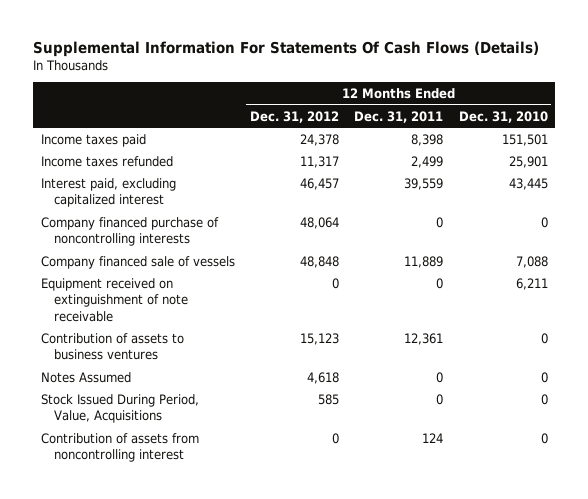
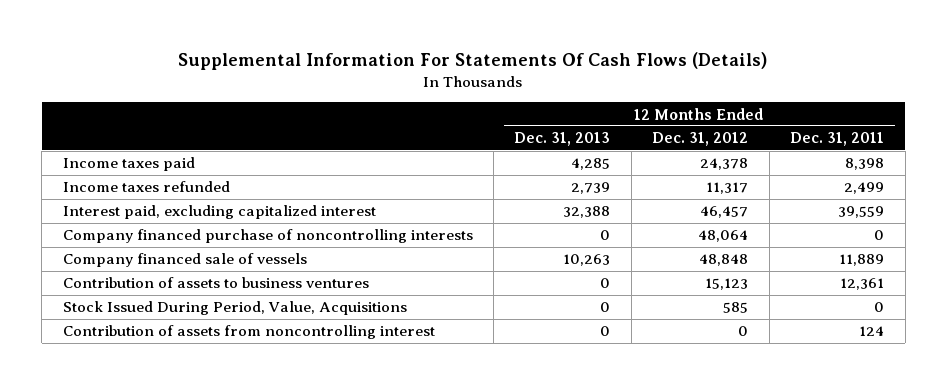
[458,110,548,123] Dec. 31, 2010 -> none
none -> [514,132,611,147] Dec. 31, 2013
[40,277,189,322] Equipment received on extinguishment of note receivable -> none
[40,371,131,383] Notes Assumed -> none

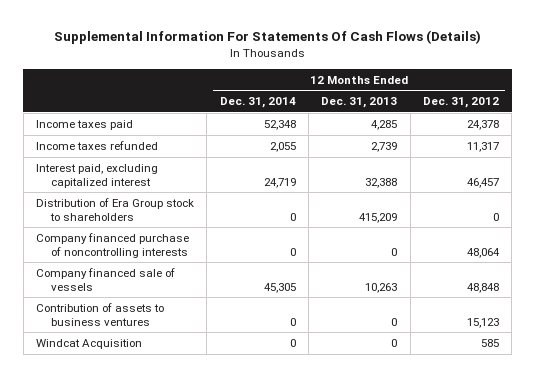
[790,132,885,147] Dec. 31, 2011 -> none
none -> [219,97,296,109] Dec. 31, 2014
none -> [36,197,195,221] Distribution of Era Group stock to shareholders
[62,325,435,340] Contribution of assets from noncontrolling interest -> none
[62,301,407,316] Stock Issued During Period, Value, Acquisitions -> [36,338,143,349] Windcat Acquisition

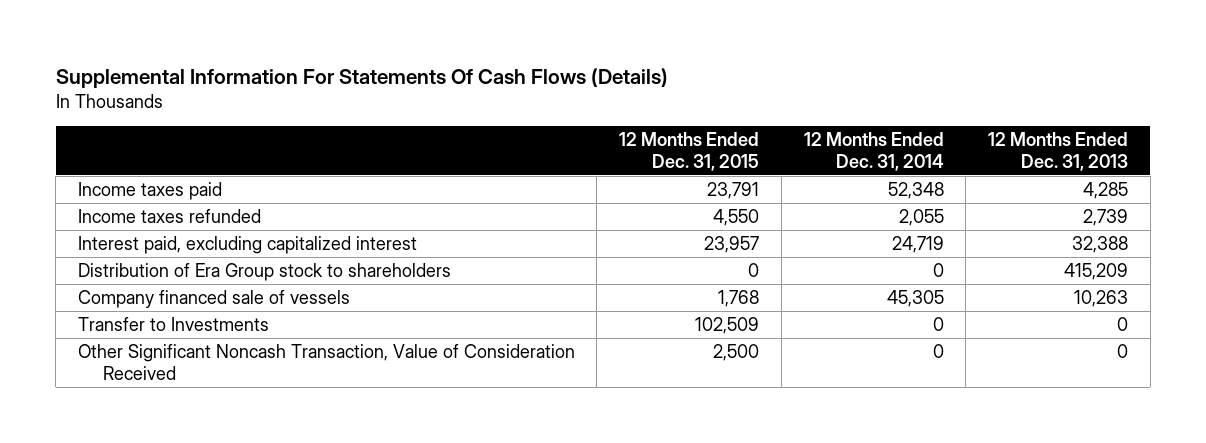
[422,97,499,109] Dec. 31, 2012 -> none
none -> [619,131,760,171] 12 Months Ended Dec. 31, 2015
[36,232,190,258] Company financed purchase of noncontrolling interests -> none
[36,302,165,326] Contribution of assets to business ventures -> none
[36,338,143,349] Windcat Acquisition -> none
none -> [77,317,269,332] Transfer to Investments
none -> [77,344,575,381] Other Significant Noncash Transaction, Value of Consideration Received

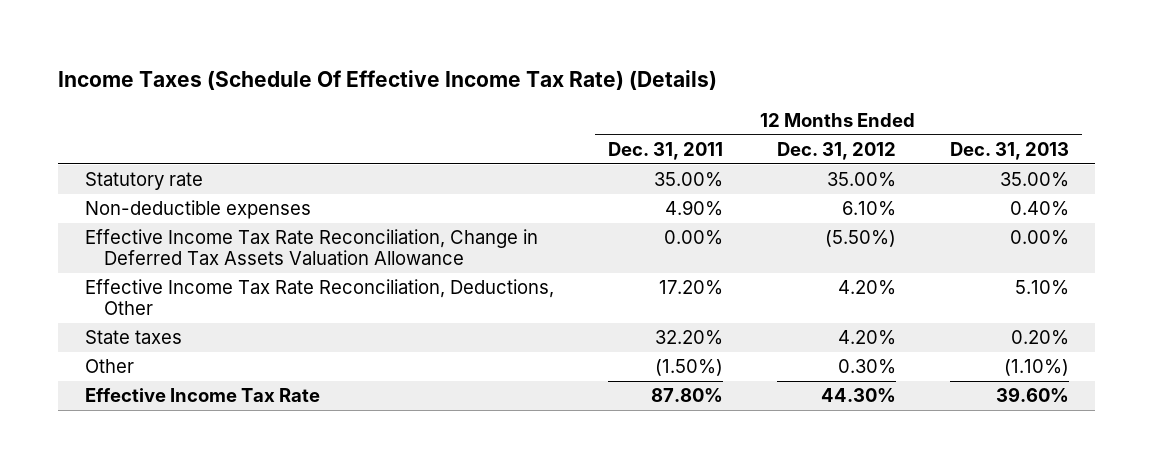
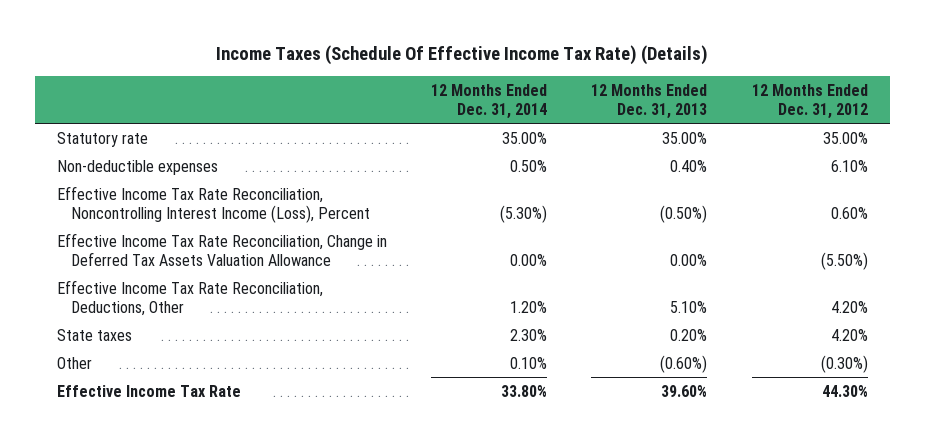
[608,141,724,160] Dec. 31, 2011 -> none
none -> [431,83,548,120] 12 Months Ended Dec. 31, 2014
none -> [57,185,370,224] Effective Income Tax Rate Reconciliation, Noncontrolling Interest Income (Loss), Percent
[837,359,896,375] 0.30% -> [820,354,868,373] (0.30%)
[1003,359,1069,377] (1.10%) -> [660,354,708,373] (0.60%)

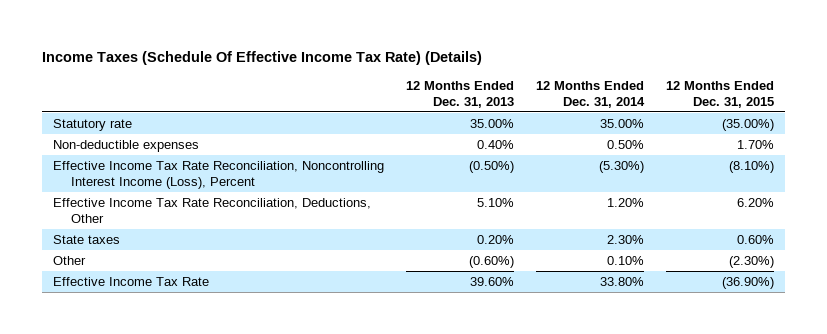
[751,83,868,120] 12 Months Ended Dec. 31, 2012 -> none
none -> [665,80,774,108] 12 Months Ended Dec. 31, 2015
[57,232,388,267] Effective Income Tax Rate Reconciliation, Change in Deferred Tax Assets Valuation Allowance -> none

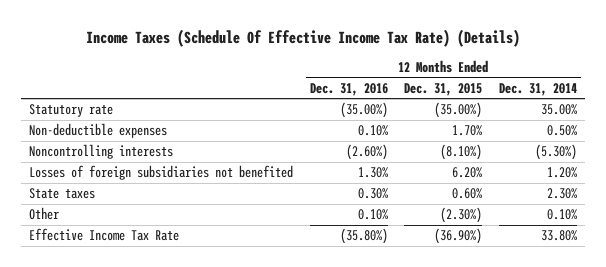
[406,80,515,108] 12 Months Ended Dec. 31, 2013 -> none
none -> [309,82,388,96] Dec. 31, 2016
[53,160,385,190] Effective Income Tax Rate Reconciliation, Noncontrolling Interest Income (Loss), Percent -> [29,144,174,160] Noncontrolling interests
[53,197,372,224] Effective Income Tax Rate Reconciliation, Deductions, Other -> [29,165,294,181] Losses of foreign subsidiaries not benefited

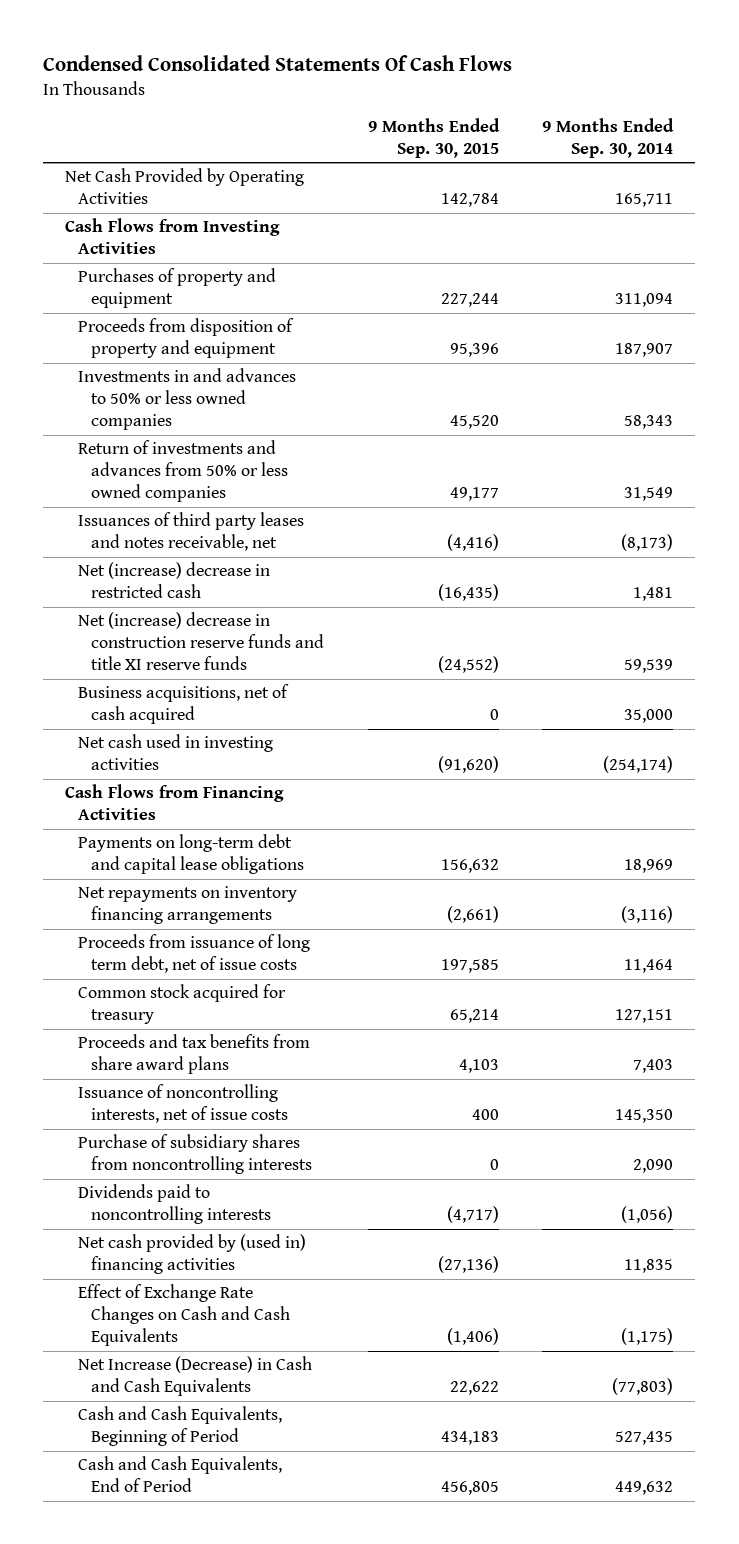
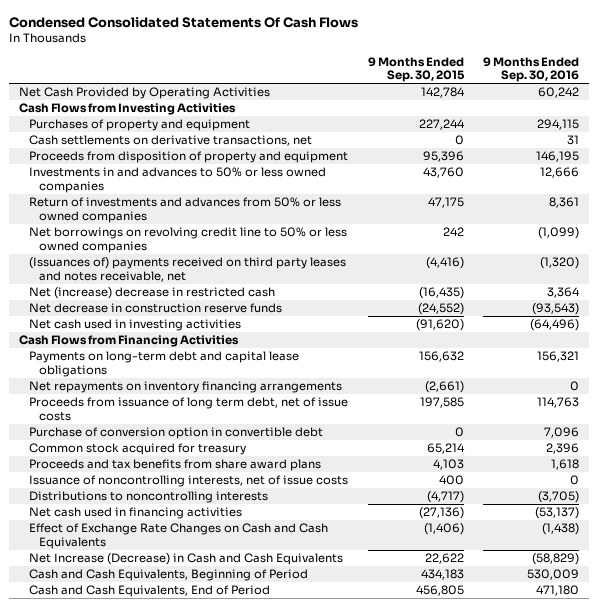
[542,118,675,158] 9 Months Ended Sep. 30, 2014 -> none
none -> [483,56,580,83] 9 Months Ended Sep. 30, 2016
none -> [29,135,313,147] Cash settlements on derivative transactions, net
[449,415,499,430] 45,520 -> [422,167,464,179] 43,760
[449,487,499,502] 49,177 -> [427,197,464,209] 47,175
none -> [29,227,348,253] Net borrowings on revolving credit line to 50% or less owned companies
[78,512,305,552] Issuances of third party leases and notes receivable, net -> [29,257,347,282] (Issuances of) payments received on third party leases and notes receivable, net
[78,684,290,725] Business acquisitions, net of cash acquired -> none
[78,612,325,671] Net (increase) decrease in construction reserve funds and title XI reserve funds -> [29,303,283,314] Net decrease in construction reserve funds
none -> [29,427,324,440] Purchase of conversion option in convertible debt
[78,1134,313,1175] Purchase of subsidiary shares from noncontrolling interests -> none
[78,1184,272,1225] Dividends paid to noncontrolling interests -> [29,491,269,504] Distributions to noncontrolling interests
[78,1234,307,1275] Net cash provided by (used in) financing activities -> [29,507,243,520] Net cash used in financing activities

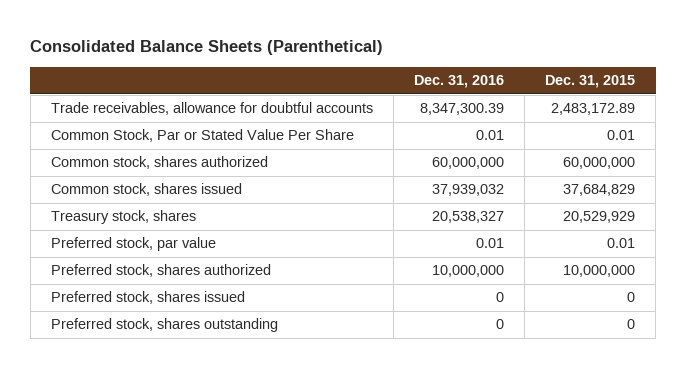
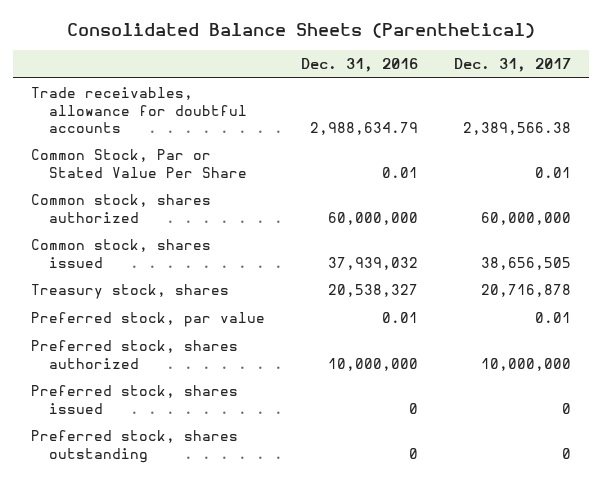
[545,75,636,89] Dec. 31, 2015 -> none
none -> [454,58,572,73] Dec. 31, 2017
[419,103,504,116] 8,347,300.39 -> [310,121,419,135] 2,988,634.79

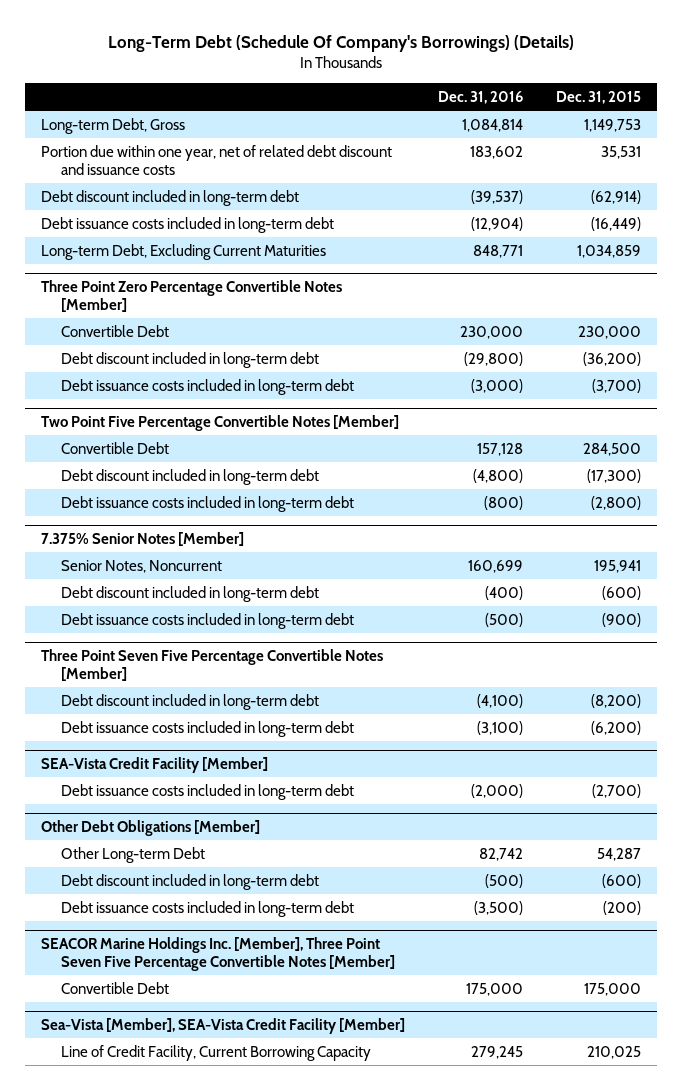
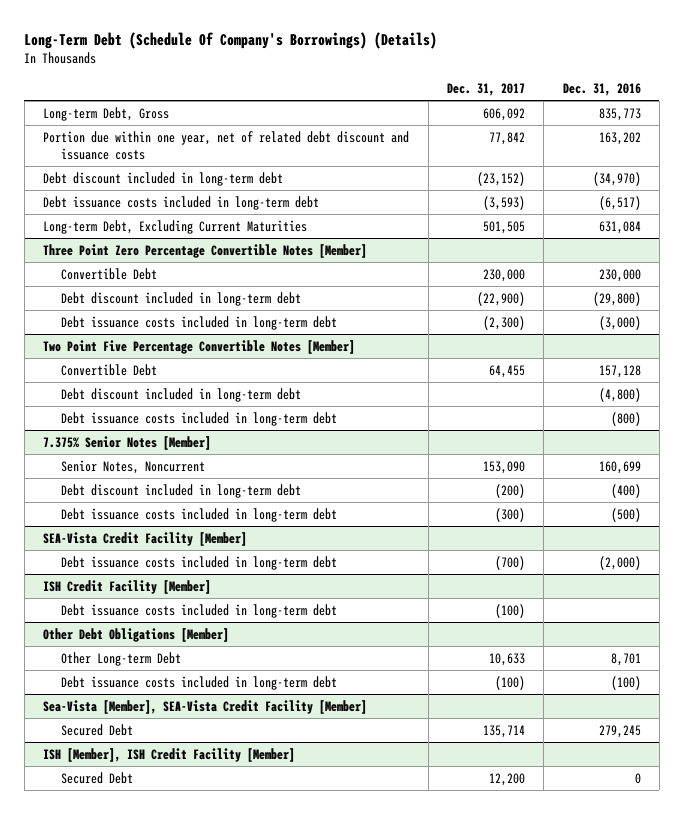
[555,90,641,104] Dec. 31, 2015 -> none
none -> [446,82,525,96] Dec. 31, 2017
[462,118,524,132] 1,084,814 -> [598,107,641,121] 835,773
[470,145,524,159] 183,602 -> [598,131,641,145] 163,202
[471,189,524,204] (39,537) -> [592,171,641,186] (34,970)
[471,216,524,231] (12,904) -> [598,195,641,210] (6,517)
[473,244,524,258] 848,771 -> [598,220,641,234] 631,084
[41,648,384,682] Three Point Seven Five Percentage Convertible Notes [Member] -> none
[61,693,320,710] Debt discount included in long-term debt -> none
[61,720,355,737] Debt issuance costs included in long-term debt -> none
none -> [43,579,212,594] ISH Credit Facility [Member]
none -> [60,603,337,618] Debt issuance costs included in long-term debt
[61,873,320,890] Debt discount included in long-term debt -> none
[41,936,396,972] SEACOR Marine Holdings Inc. [Member], Three Point Seven Five Percentage Convertible Notes [Member] -> none
[61,981,170,994] Convertible Debt -> none
[479,847,524,861] 82,742 -> [610,652,641,666] 8,701
[474,900,524,915] (3,500) -> [610,675,641,690] (100)
[61,1044,372,1061] Line of Credit Facility, Current Borrowing Capacity -> [60,723,133,736] Secured Debt
none -> [43,747,296,762] ISH [Member], ISH Credit Facility [Member]
none -> [60,771,133,784] Secured Debt

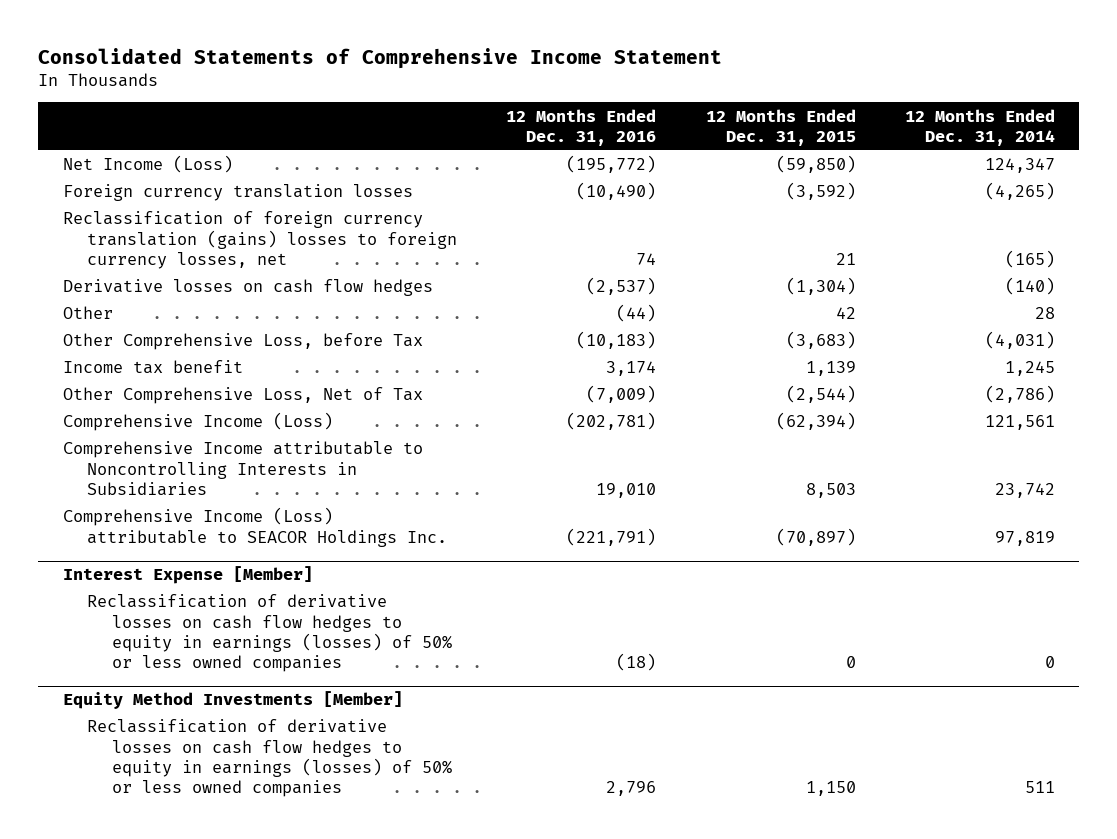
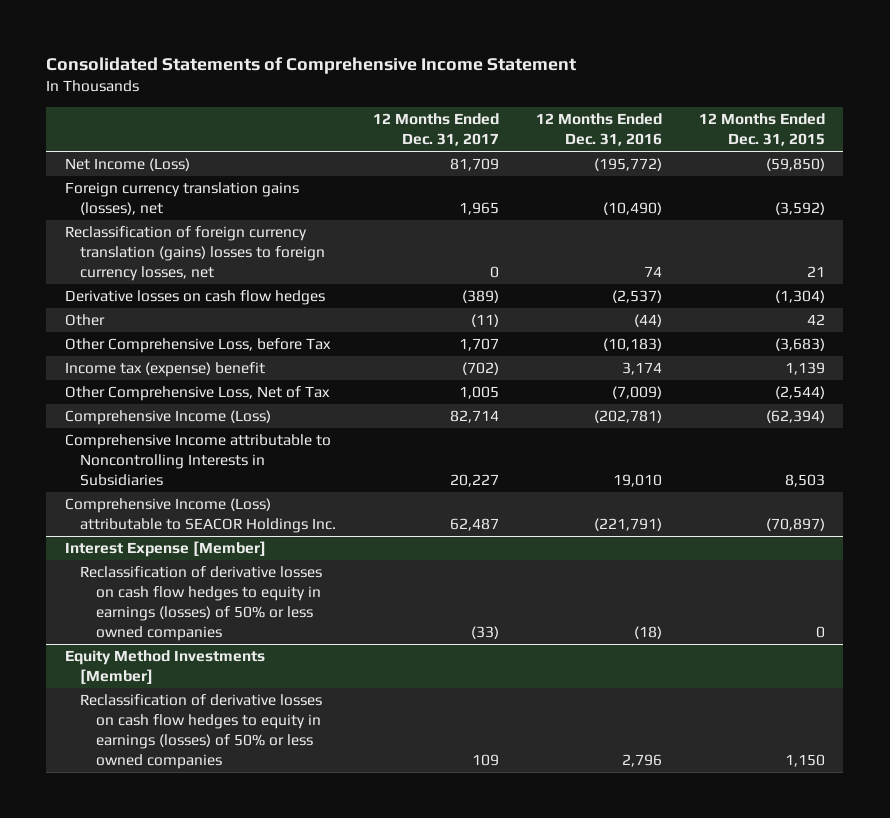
[904,108,1055,146] 12 Months Ended Dec. 31, 2014 -> none
none -> [373,112,500,146] 12 Months Ended Dec. 31, 2017
[62,184,413,202] Foreign currency translation losses -> [64,182,299,216] Foreign currency translation gains (losses), net
[62,360,243,375] Income tax benefit -> [64,362,265,378] Income tax (expense) benefit

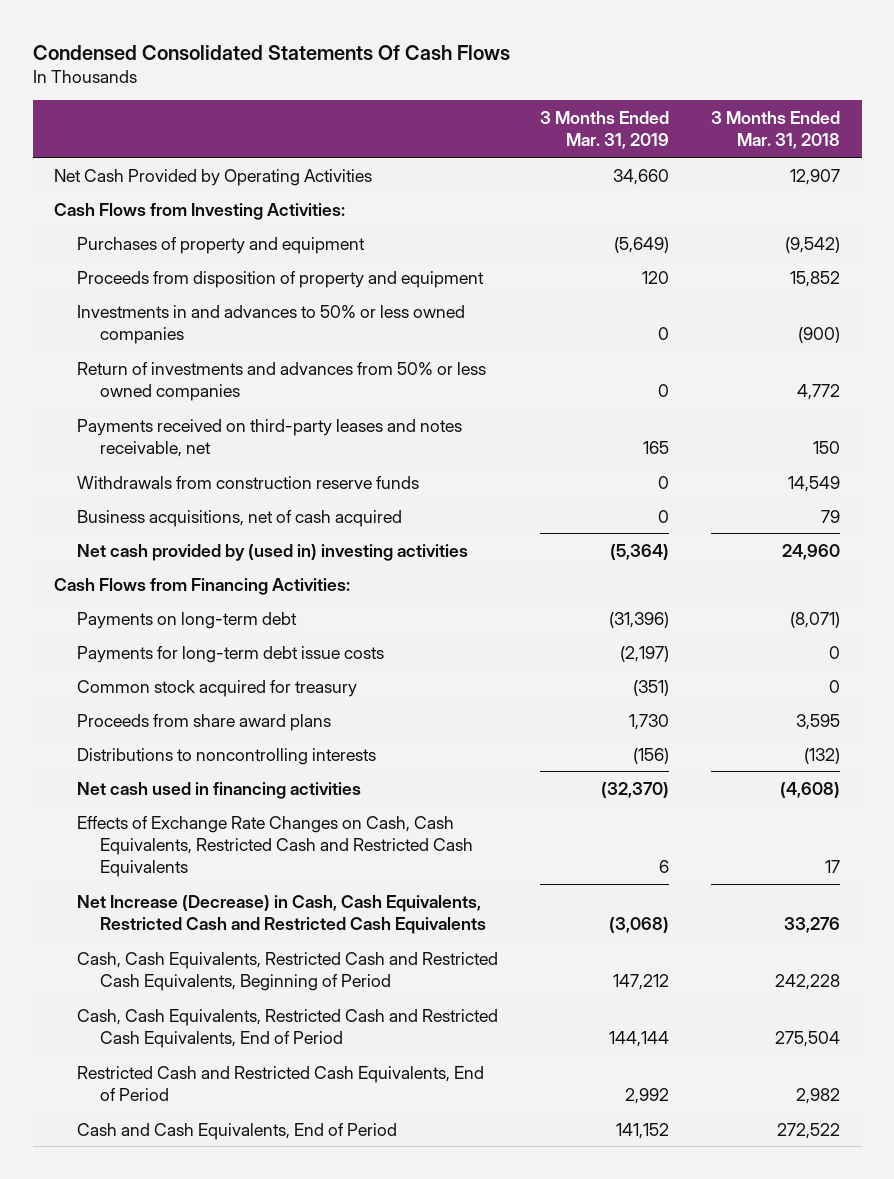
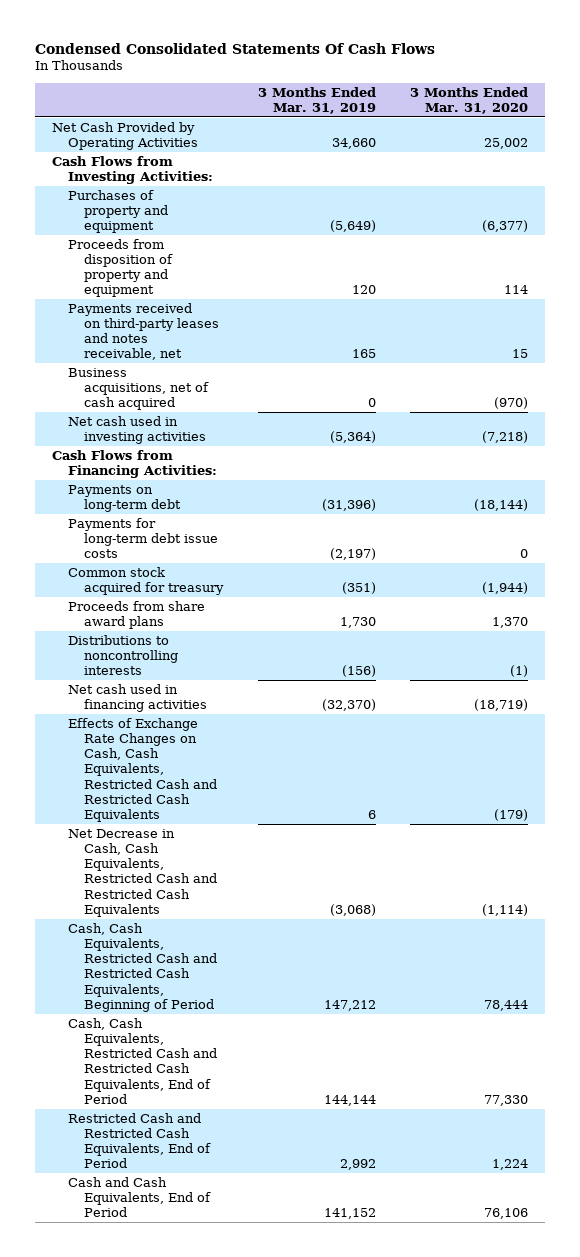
[711,111,841,150] 3 Months Ended Mar. 31, 2018 -> none
none -> [410,86,529,114] 3 Months Ended Mar. 31, 2020
[76,304,465,344] Investments in and advances to 50% or less owned companies -> none
[76,361,486,401] Return of investments and advances from 50% or less owned companies -> none
[76,475,419,489] Withdrawals from construction reserve funds -> none
[76,543,468,561] Net cash provided by (used in) investing activities -> [68,415,207,445] Net cash used in investing activities
[76,894,486,934] Net Increase (Decrease) in Cash, Cash Equivalents, Restricted Cash and Restricted Cash Equivalents -> [68,828,218,917] Net Decrease in Cash, Cash Equivalents, Restricted Cash and Restricted Cash Equivalents

